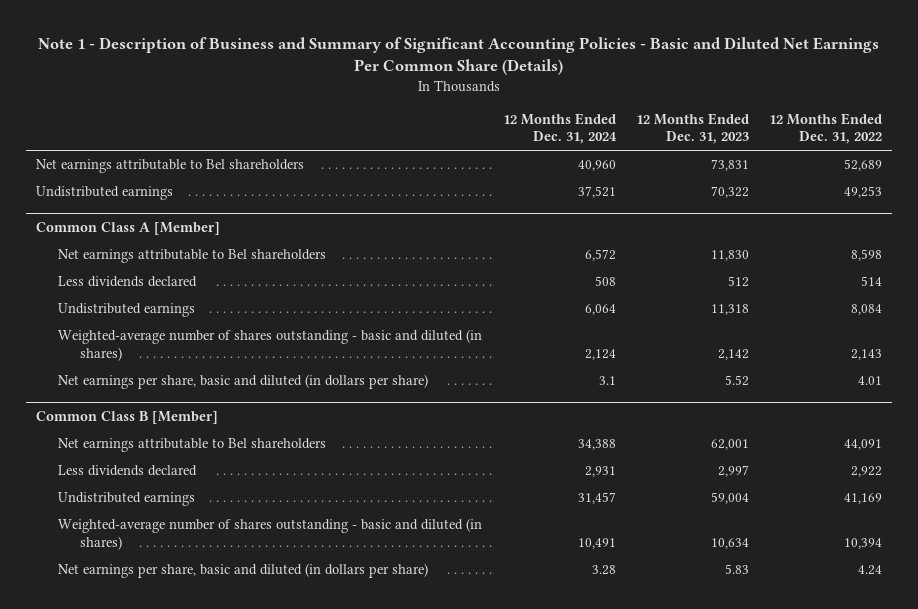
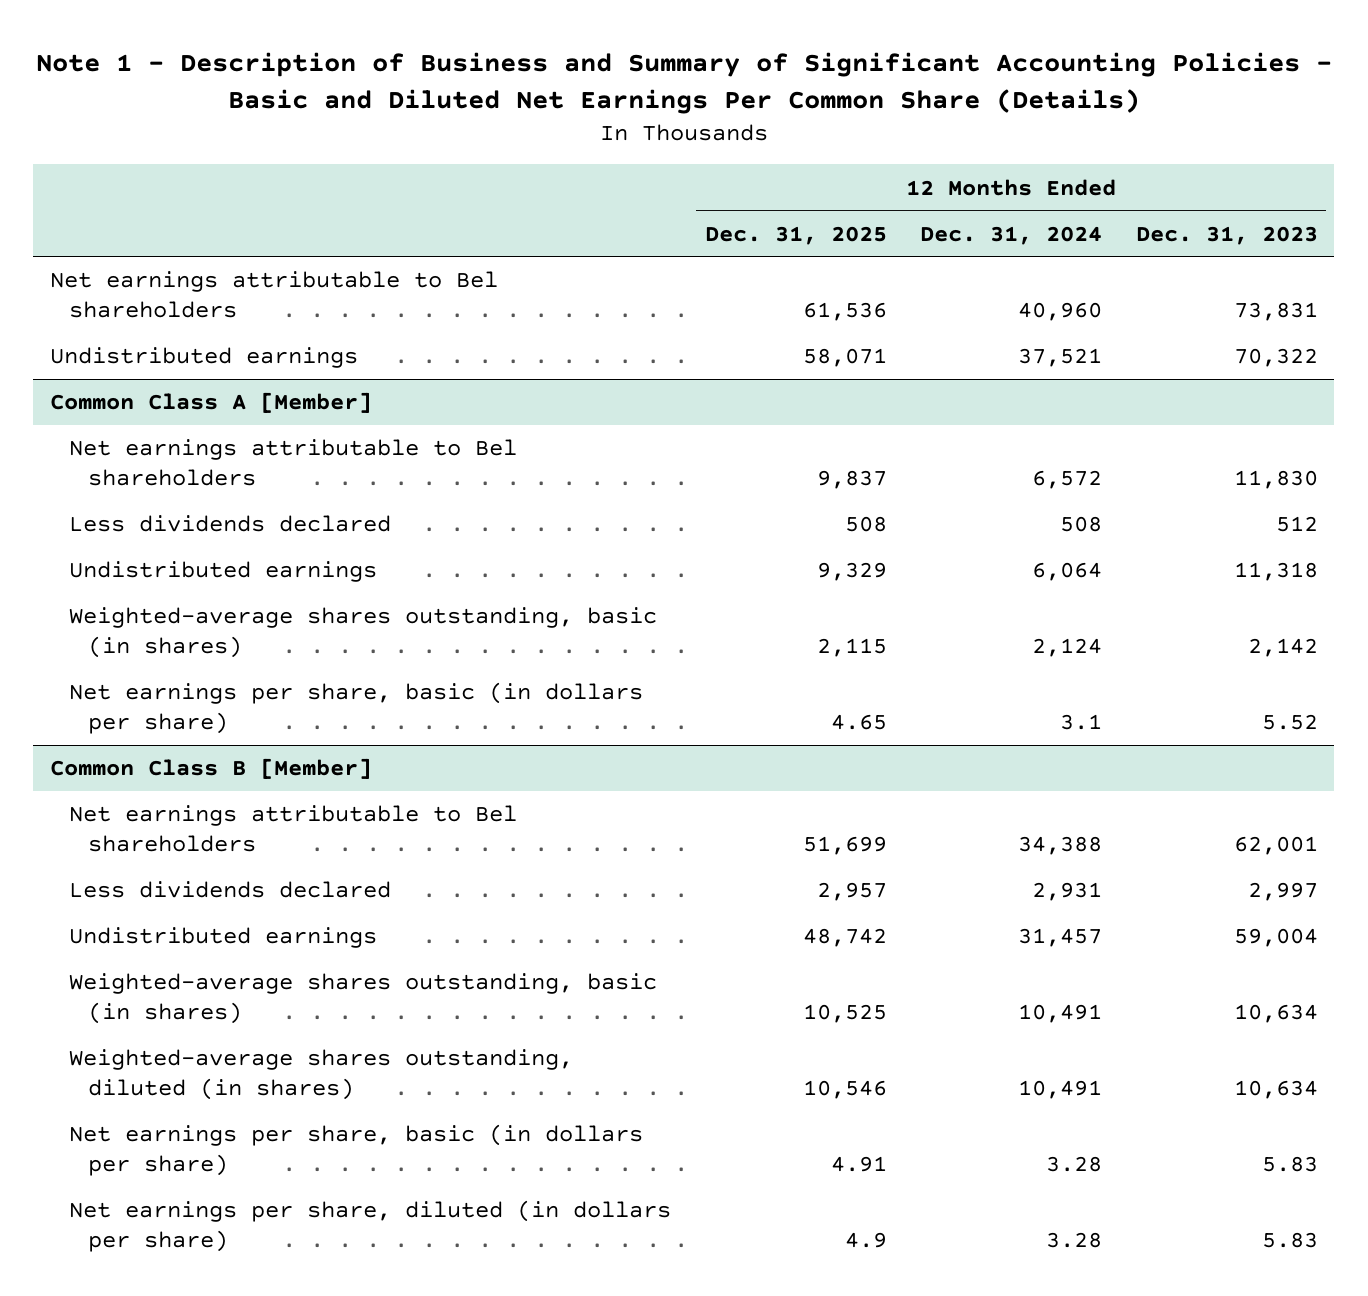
[768,112,882,145] 12 Months Ended Dec. 31, 2022 -> none
none -> [704,225,887,245] Dec. 31, 2025
[58,329,483,361] Weighted-average number of shares outstanding - basic and diluted (in shares) -> [69,607,658,659] Weighted-average shares outstanding, basic (in shares)
[58,374,429,390] Net earnings per share, basic and diluted (in dollars per share) -> [69,682,644,735] Net earnings per share, basic (in dollars per share)
[58,518,483,550] Weighted-average number of shares outstanding - basic and diluted (in shares) -> [69,973,658,1025] Weighted-average shares outstanding, basic (in shares)
none -> [69,1049,574,1101] Weighted-average shares outstanding, diluted (in shares)
[58,563,429,579] Net earnings per share, basic and diluted (in dollars per share) -> [69,1124,644,1177] Net earnings per share, basic (in dollars per share)
none -> [69,1200,672,1253] Net earnings per share, diluted (in dollars per share)

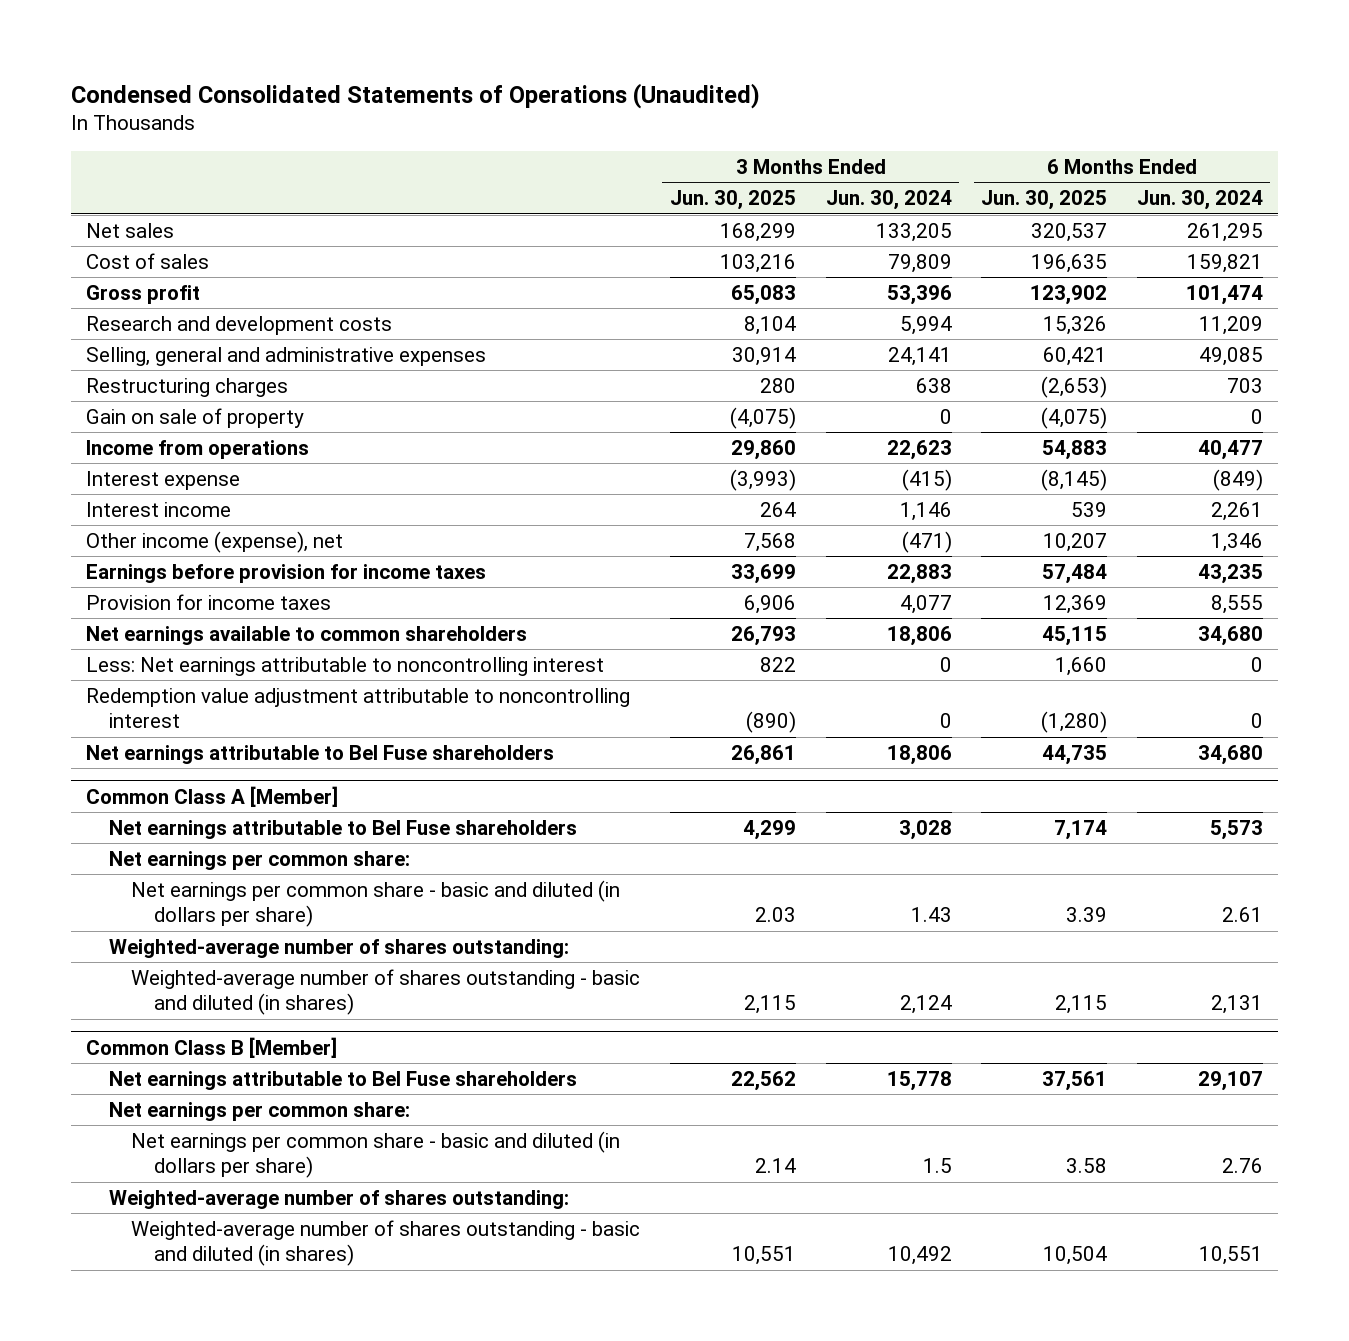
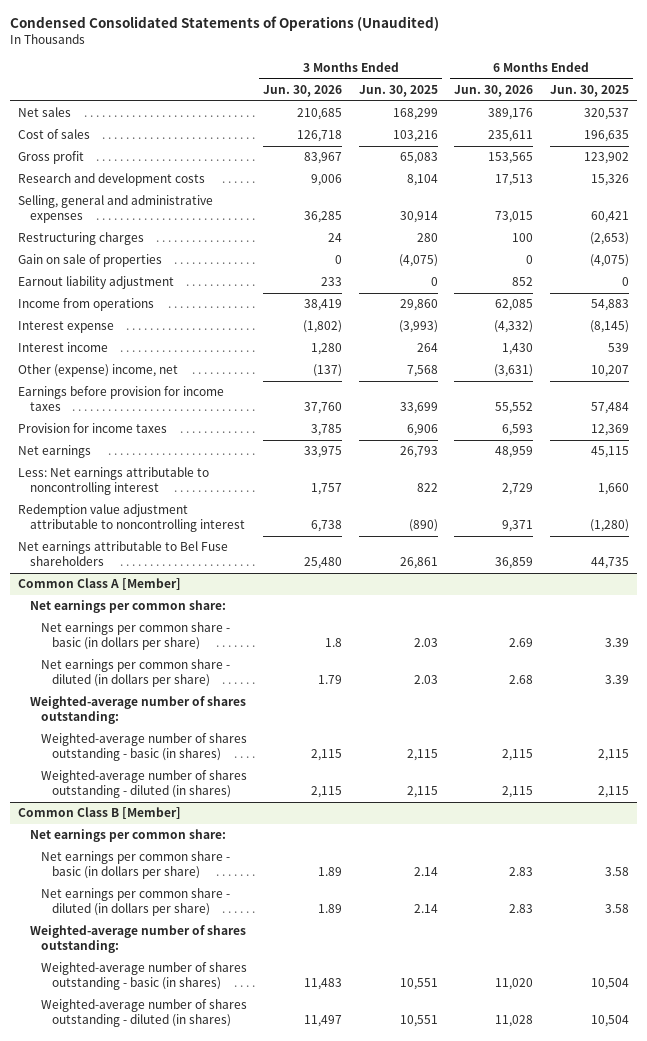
[825,190,952,211] Jun. 30, 2024 -> none
[1137,190,1264,211] Jun. 30, 2024 -> none
none -> [263,84,343,97] Jun. 30, 2026
none -> [454,84,534,97] Jun. 30, 2026
[85,407,304,428] Gain on sale of property -> [18,254,163,268] Gain on sale of properties
none -> [18,276,175,290] Earnout liability adjustment
[85,530,343,553] Other income (expense), net -> [18,364,179,378] Other (expense) income, net
[85,625,527,645] Net earnings available to common shareholders -> [18,445,92,459] Net earnings
[108,819,577,839] Net earnings attributable to Bel Fuse shareholders -> none
[131,879,621,928] Net earnings per common share - basic and diluted (in dollars per share) -> [40,622,230,650] Net earnings per common share - basic (in dollars per share)
none -> [40,659,230,687] Net earnings per common share - diluted (in dollars per share)
[131,968,641,1016] Weighted-average number of shares outstanding - basic and diluted (in shares) -> [40,733,247,761] Weighted-average number of shares outstanding - basic (in shares)
none -> [40,770,247,798] Weighted-average number of shares outstanding - diluted (in shares)
[108,1070,577,1090] Net earnings attributable to Bel Fuse shareholders -> none
[131,1130,621,1179] Net earnings per common share - basic and diluted (in dollars per share) -> [40,851,230,879] Net earnings per common share - basic (in dollars per share)
none -> [40,888,230,916] Net earnings per common share - diluted (in dollars per share)
[131,1219,641,1267] Weighted-average number of shares outstanding - basic and diluted (in shares) -> [40,962,247,990] Weighted-average number of shares outstanding - basic (in shares)
none -> [40,999,247,1027] Weighted-average number of shares outstanding - diluted (in shares)

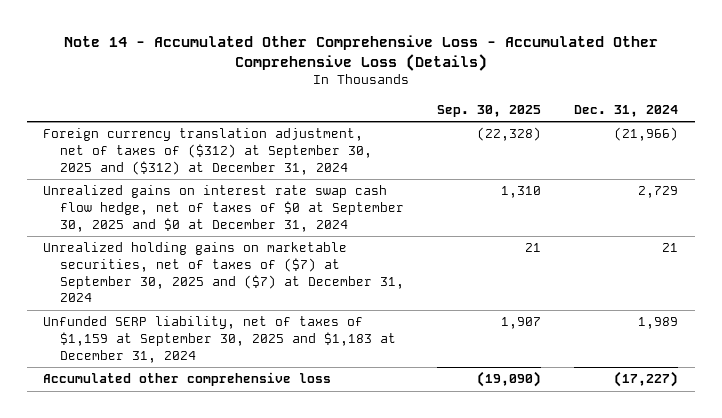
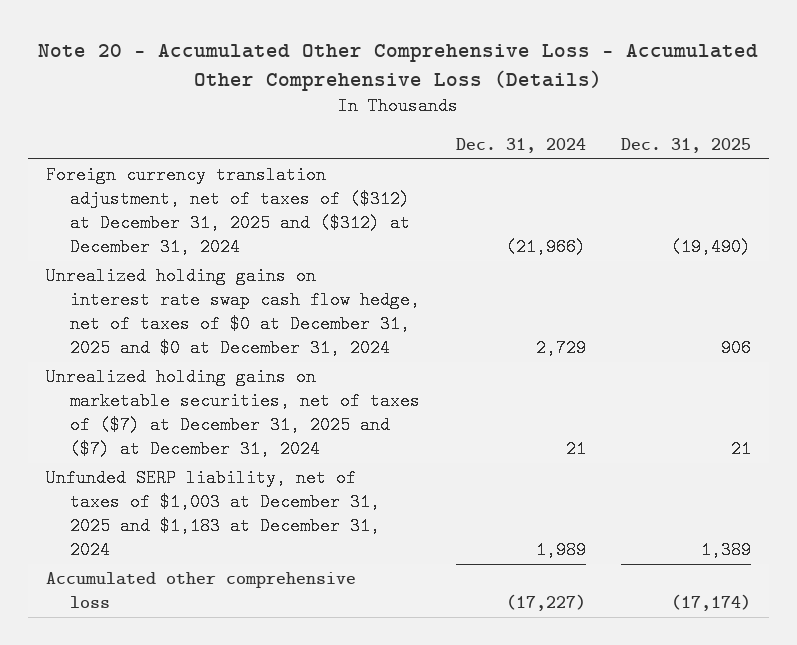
[63,34,658,71] Note 14 - Accumulated Other Comprehensive Loss - Accumulated Other Comprehensive Loss (Details) -> [38,43,759,91] Note 20 - Accumulated Other Comprehensive Loss - Accumulated Other Comprehensive Loss (Details)
[436,104,541,117] Sep. 30, 2025 -> none
none -> [621,137,752,153] Dec. 31, 2025
[43,128,372,175] Foreign currency translation adjustment, net of taxes of ($312) at September 30, 2025 and ($312) at December 31, 2024 -> [45,166,411,256] Foreign currency translation adjustment, net of taxes of ($312) at December 31, 2025 and ($312) at December 31, 2024
[43,185,404,232] Unrealized gains on interest rate swap cash flow hedge, net of taxes of $0 at September 30, 2025 and $0 at December 31, 2024 -> [45,267,421,357] Unrealized holding gains on interest rate swap cash flow hedge, net of taxes of $0 at December 31, 2025 and $0 at December 31, 2024
[43,242,404,303] Unrealized holding gains on marketable securities, net of taxes of ($7) at September 30, 2025 and ($7) at December 31, 2024 -> [45,368,421,458] Unrealized holding gains on marketable securities, net of taxes of ($7) at December 31, 2025 and ($7) at December 31, 2024
[43,316,396,363] Unfunded SERP liability, net of taxes of $1,159 at September 30, 2025 and $1,183 at December 31, 2024 -> [45,469,381,559] Unfunded SERP liability, net of taxes of $1,003 at December 31, 2025 and $1,183 at December 31, 2024

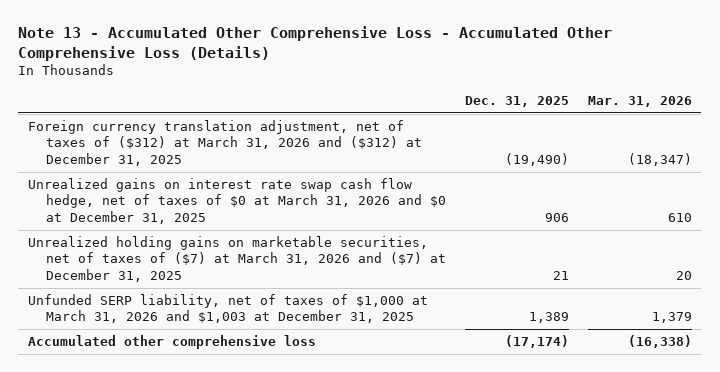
[38,43,759,91] Note 20 - Accumulated Other Comprehensive Loss - Accumulated Other Comprehensive Loss (Details) -> [18,26,613,62] Note 13 - Accumulated Other Comprehensive Loss - Accumulated Other Comprehensive Loss (Details)
[455,137,586,153] Dec. 31, 2024 -> none
none -> [587,96,692,108] Mar. 31, 2026
[45,166,411,256] Foreign currency translation adjustment, net of taxes of ($312) at December 31, 2025 and ($312) at December 31, 2024 -> [27,120,423,166] Foreign currency translation adjustment, net of taxes of ($312) at March 31, 2026 and ($312) at December 31, 2025
[45,267,421,357] Unrealized holding gains on interest rate swap cash flow hedge, net of taxes of $0 at December 31, 2025 and $0 at December 31, 2024 -> [27,178,447,224] Unrealized gains on interest rate swap cash flow hedge, net of taxes of $0 at March 31, 2026 and $0 at December 31, 2025
[45,368,421,458] Unrealized holding gains on marketable securities, net of taxes of ($7) at December 31, 2025 and ($7) at December 31, 2024 -> [27,236,447,282] Unrealized holding gains on marketable securities, net of taxes of ($7) at March 31, 2026 and ($7) at December 31, 2025
[45,469,381,559] Unfunded SERP liability, net of taxes of $1,003 at December 31, 2025 and $1,183 at December 31, 2024 -> [27,294,428,324] Unfunded SERP liability, net of taxes of $1,000 at March 31, 2026 and $1,003 at December 31, 2025

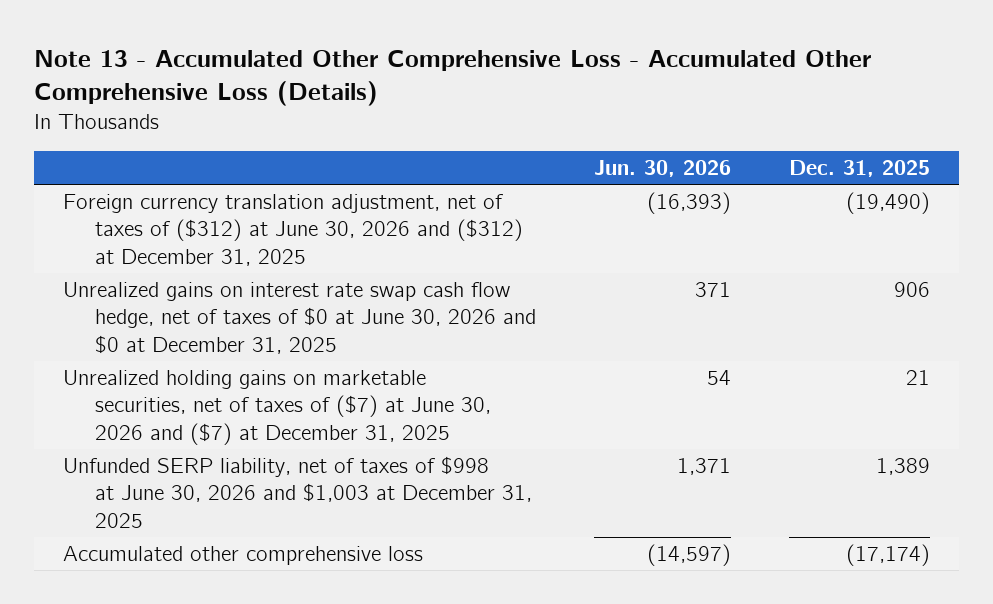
[587,96,692,108] Mar. 31, 2026 -> none
none -> [594,159,732,177] Jun. 30, 2026
[27,120,423,166] Foreign currency translation adjustment, net of taxes of ($312) at March 31, 2026 and ($312) at December 31, 2025 -> [62,194,524,266] Foreign currency translation adjustment, net of taxes of ($312) at June 30, 2026 and ($312) at December 31, 2025
[27,178,447,224] Unrealized gains on interest rate swap cash flow hedge, net of taxes of $0 at March 31, 2026 and $0 at December 31, 2025 -> [62,282,537,354] Unrealized gains on interest rate swap cash flow hedge, net of taxes of $0 at June 30, 2026 and $0 at December 31, 2025
[27,236,447,282] Unrealized holding gains on marketable securities, net of taxes of ($7) at March 31, 2026 and ($7) at December 31, 2025 -> [62,370,492,445] Unrealized holding gains on marketable securities, net of taxes of ($7) at June 30, 2026 and ($7) at December 31, 2025
[27,294,428,324] Unfunded SERP liability, net of taxes of $1,000 at March 31, 2026 and $1,003 at December 31, 2025 -> [62,456,533,528] Unfunded SERP liability, net of taxes of $998 at June 30, 2026 and $1,003 at December 31, 2025

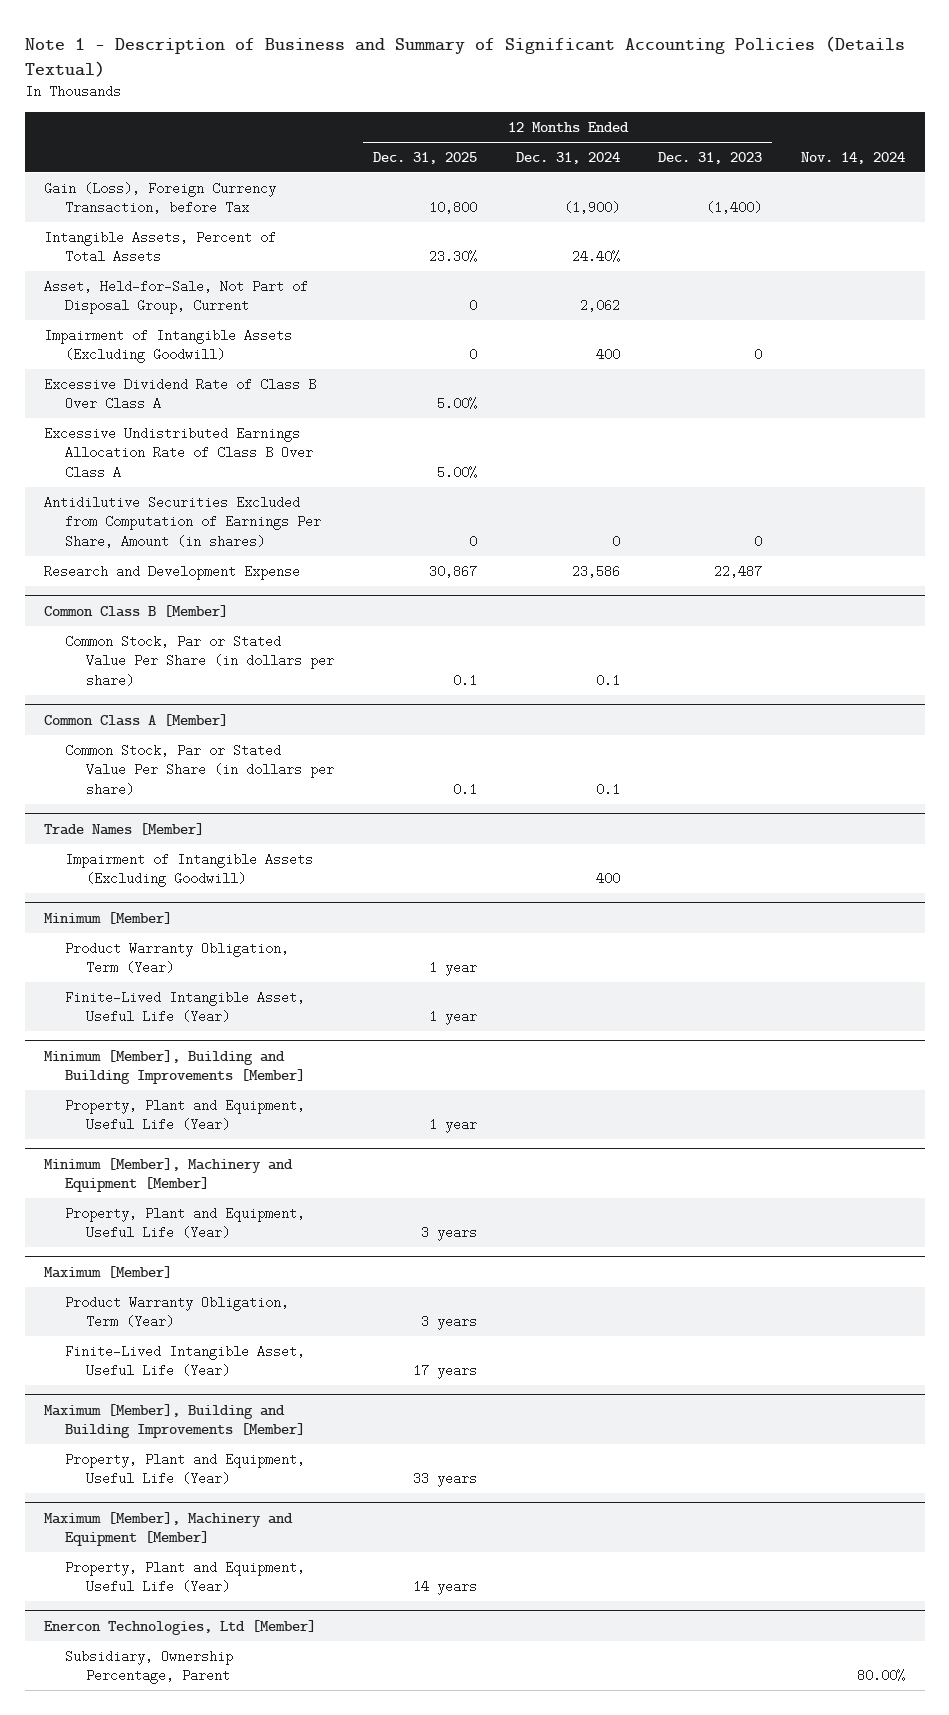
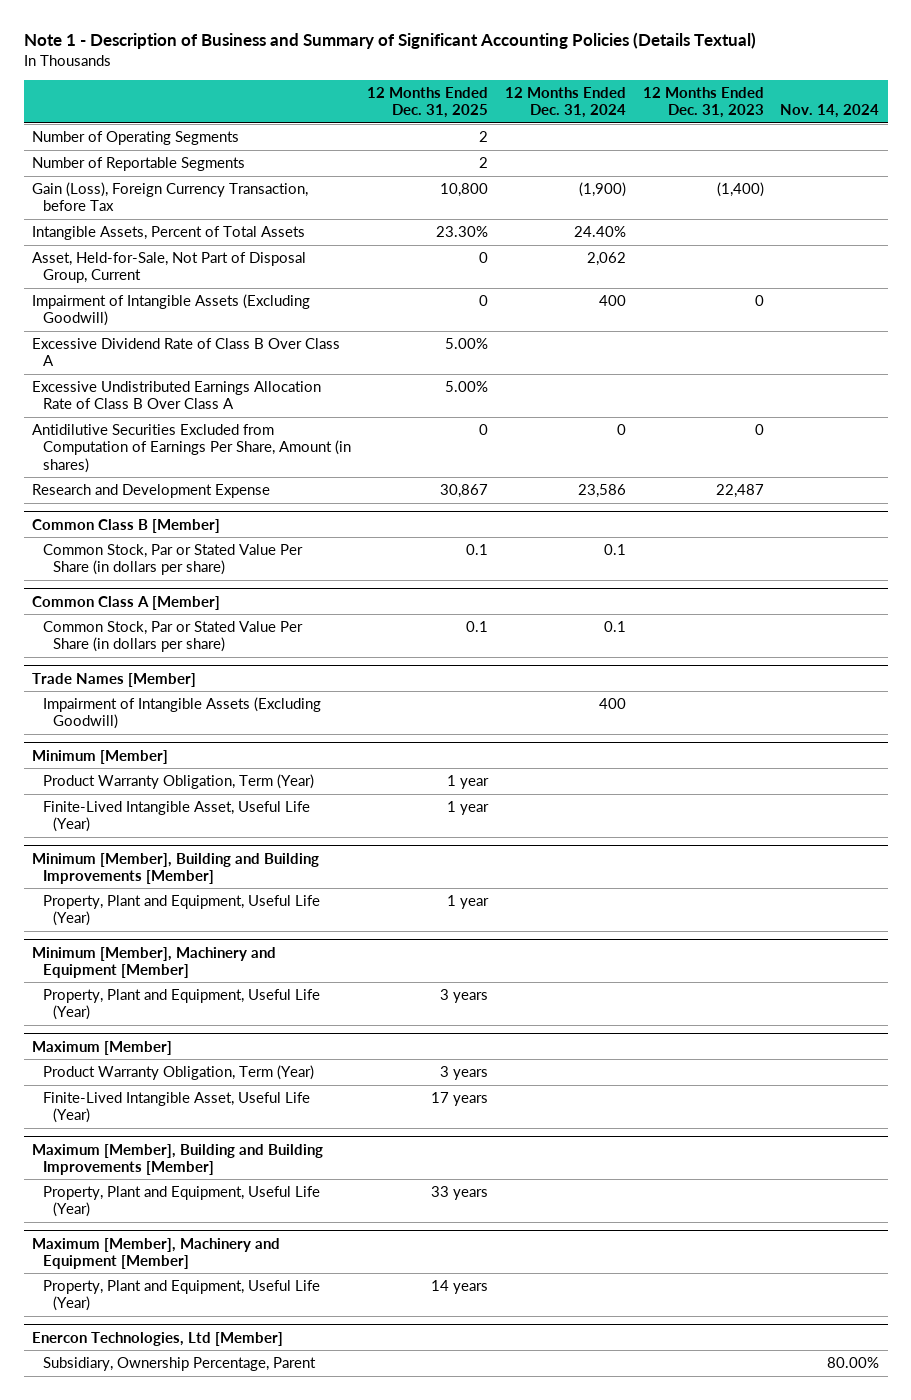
none -> [31,130,239,145] Number of Operating Segments
none -> [31,156,245,171] Number of Reportable Segments

